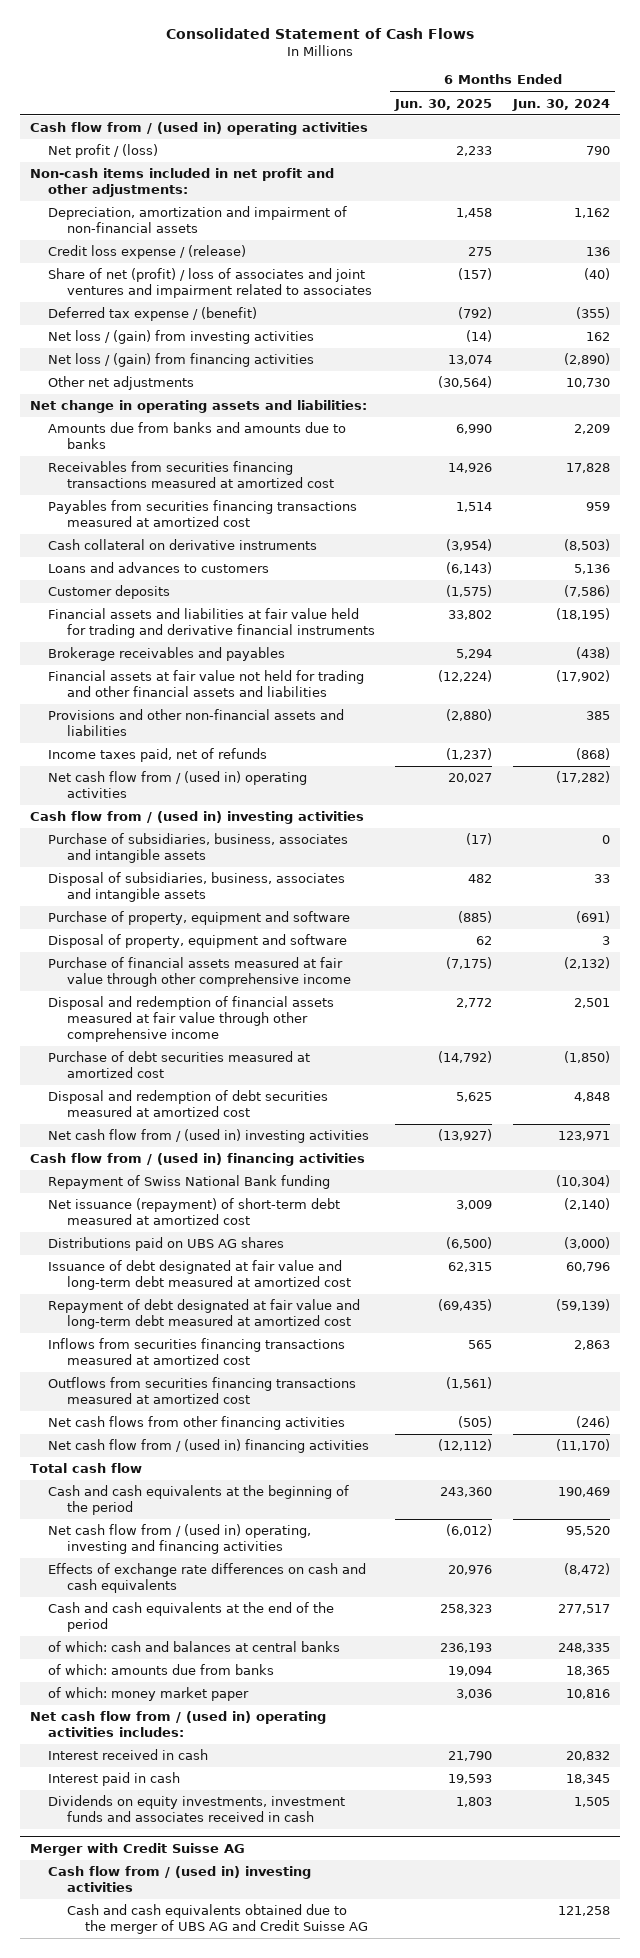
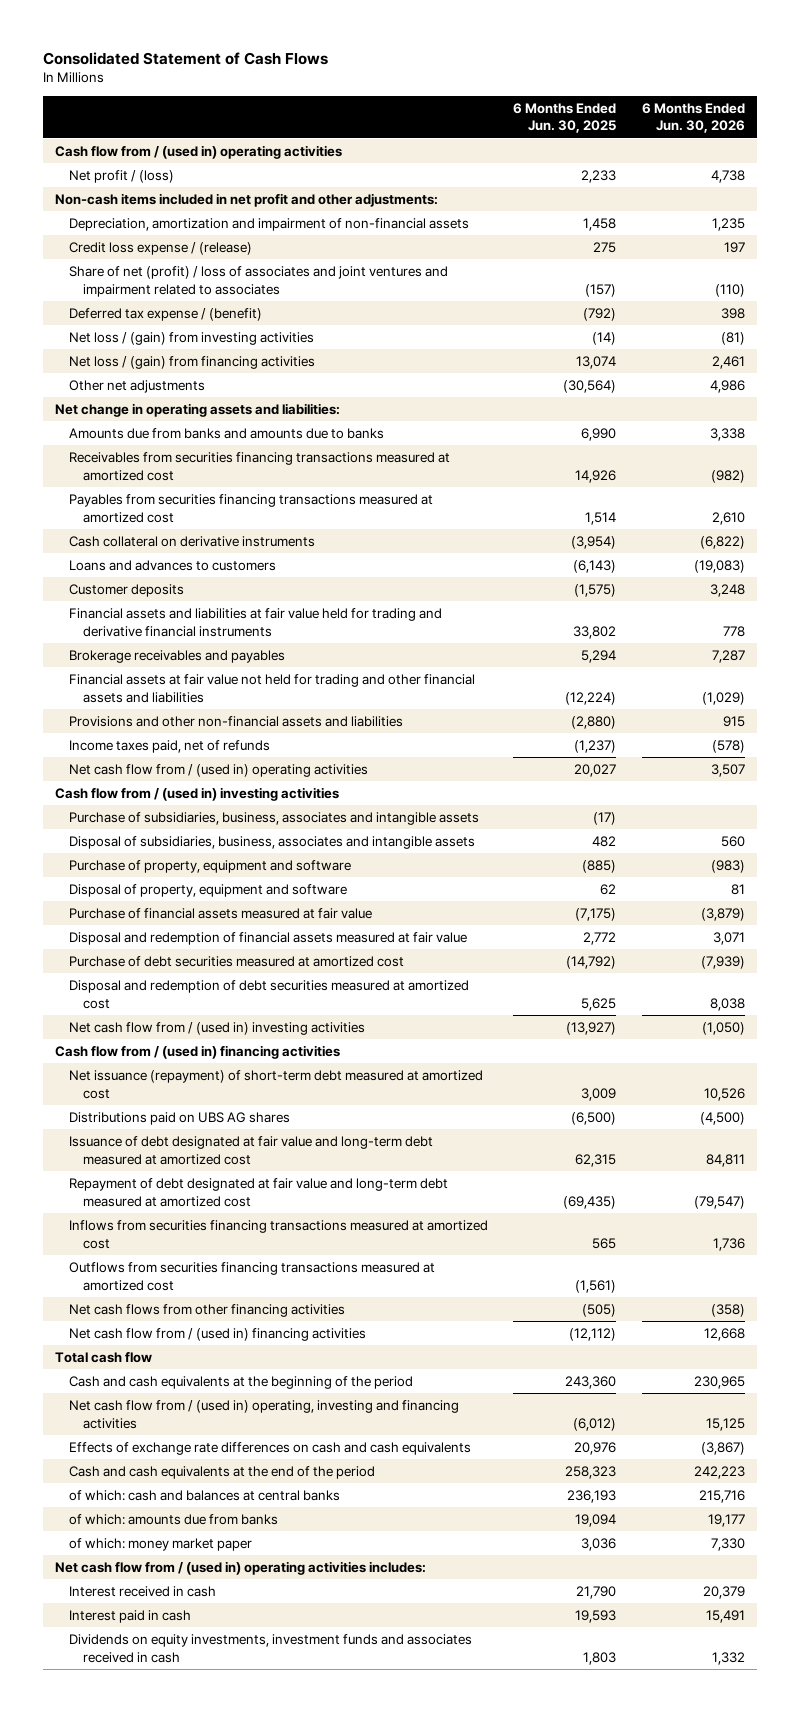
[511,98,610,111] Jun. 30, 2024 -> none
none -> [641,102,745,134] 6 Months Ended Jun. 30, 2026
[48,957,351,987] Purchase of financial assets measured at fair value through other comprehensive income -> [68,908,372,920] Purchase of financial assets measured at fair value
[48,996,335,1042] Disposal and redemption of financial assets measured at fair value through other comprehensive income -> [68,932,467,946] Disposal and redemption of financial assets measured at fair value
[48,1175,331,1190] Repayment of Swiss National Bank funding -> none
[29,1843,245,1857] Merger with Credit Suisse AG -> none
[48,1866,312,1892] Cash flow from / (used in) investing activities -> none
[66,1904,369,1934] Cash and cash equivalents obtained due to the merger of UBS AG and Credit Suisse AG -> none

